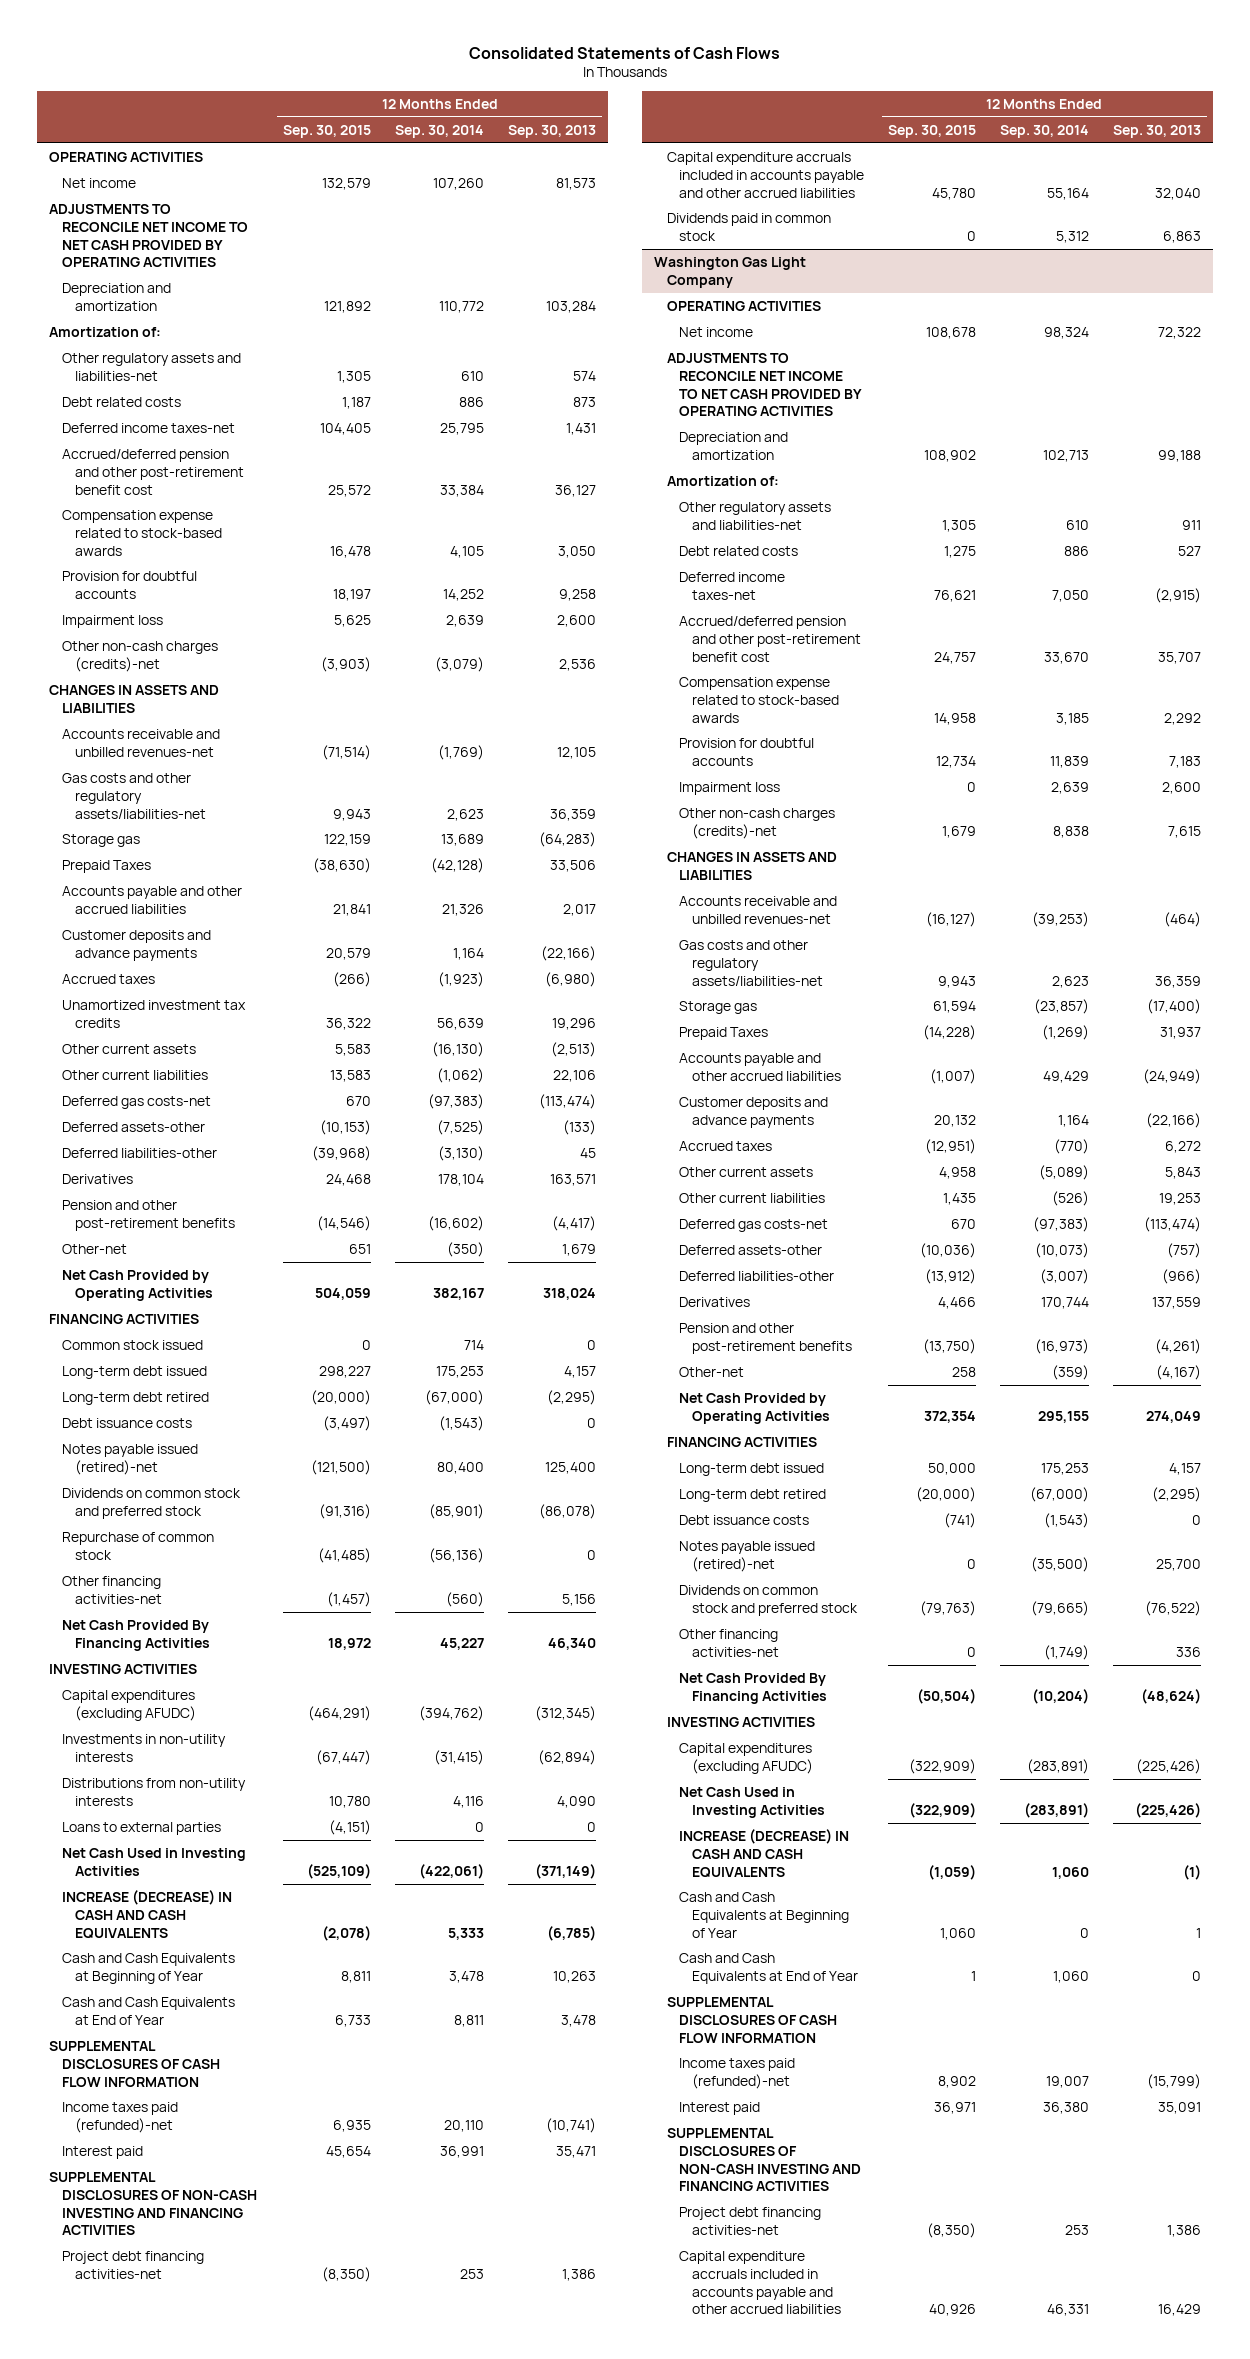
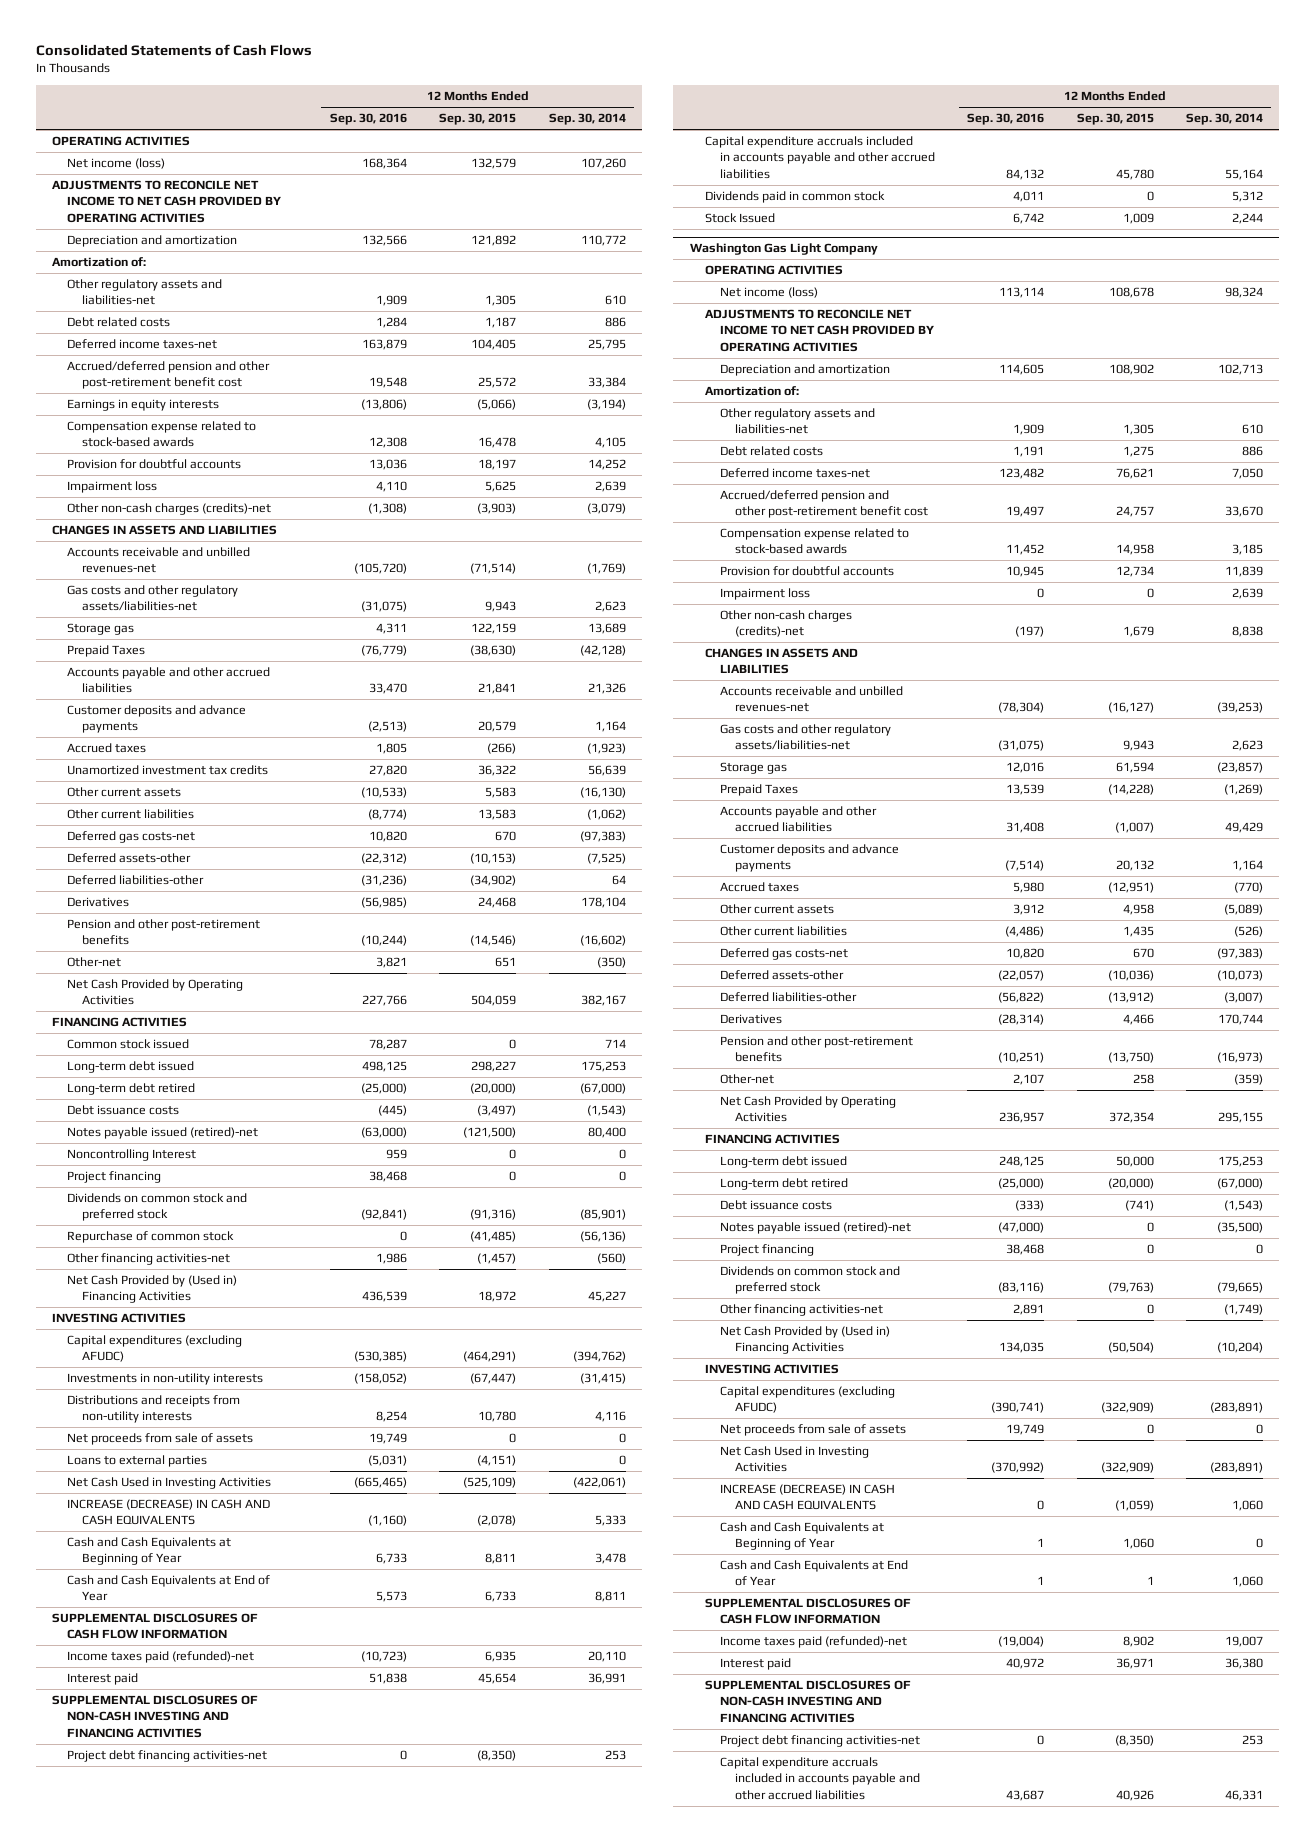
[507,124,596,138] Sep. 30, 2013 -> none
none -> [329,113,407,126] Sep. 30, 2016
[61,177,136,188] Net income -> [67,158,166,170] Net income (loss)
none -> [67,399,220,412] Earnings in equity interests
[312,1145,372,1161] (39,968) -> [470,875,517,887] (34,902)
[438,1145,485,1161] (3,130) -> [611,875,626,886] 64
none -> [67,1149,197,1162] Noncontrolling Interest
none -> [67,1171,162,1184] Project financing
[61,1619,210,1651] Net Cash Provided By Financing Activities -> [67,1275,238,1304] Net Cash Provided by (Used in) Financing Activities
[61,1777,246,1806] Distributions from non-utility interests -> [67,1395,241,1424] Distributions and receipts from non-utility interests
none -> [67,1433,254,1446] Net proceeds from sale of assets
none -> [704,213,775,224] Stock Issued
[679,326,754,337] Net income -> [719,287,818,299] Net income (loss)
none -> [719,1244,814,1257] Project financing
[679,1672,827,1704] Net Cash Provided By Financing Activities -> [719,1326,890,1355] Net Cash Provided by (Used in) Financing Activities
none -> [719,1424,906,1437] Net proceeds from sale of assets

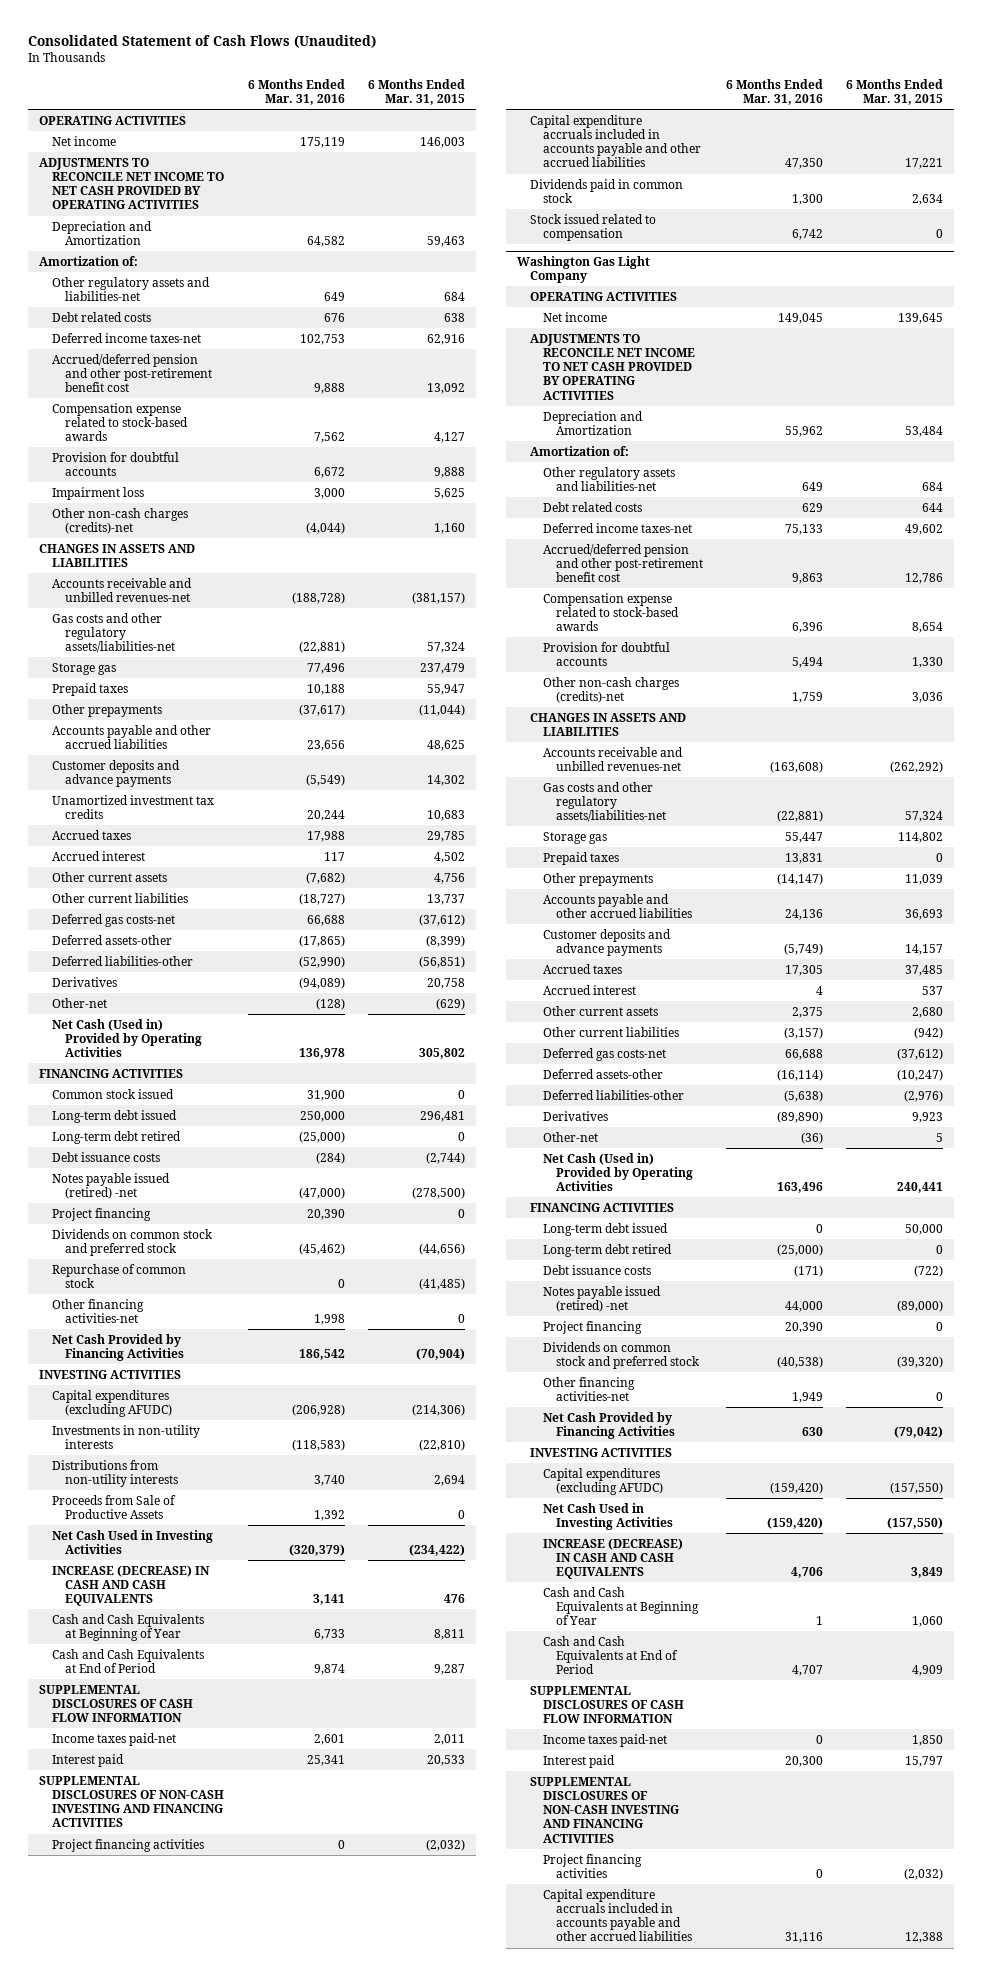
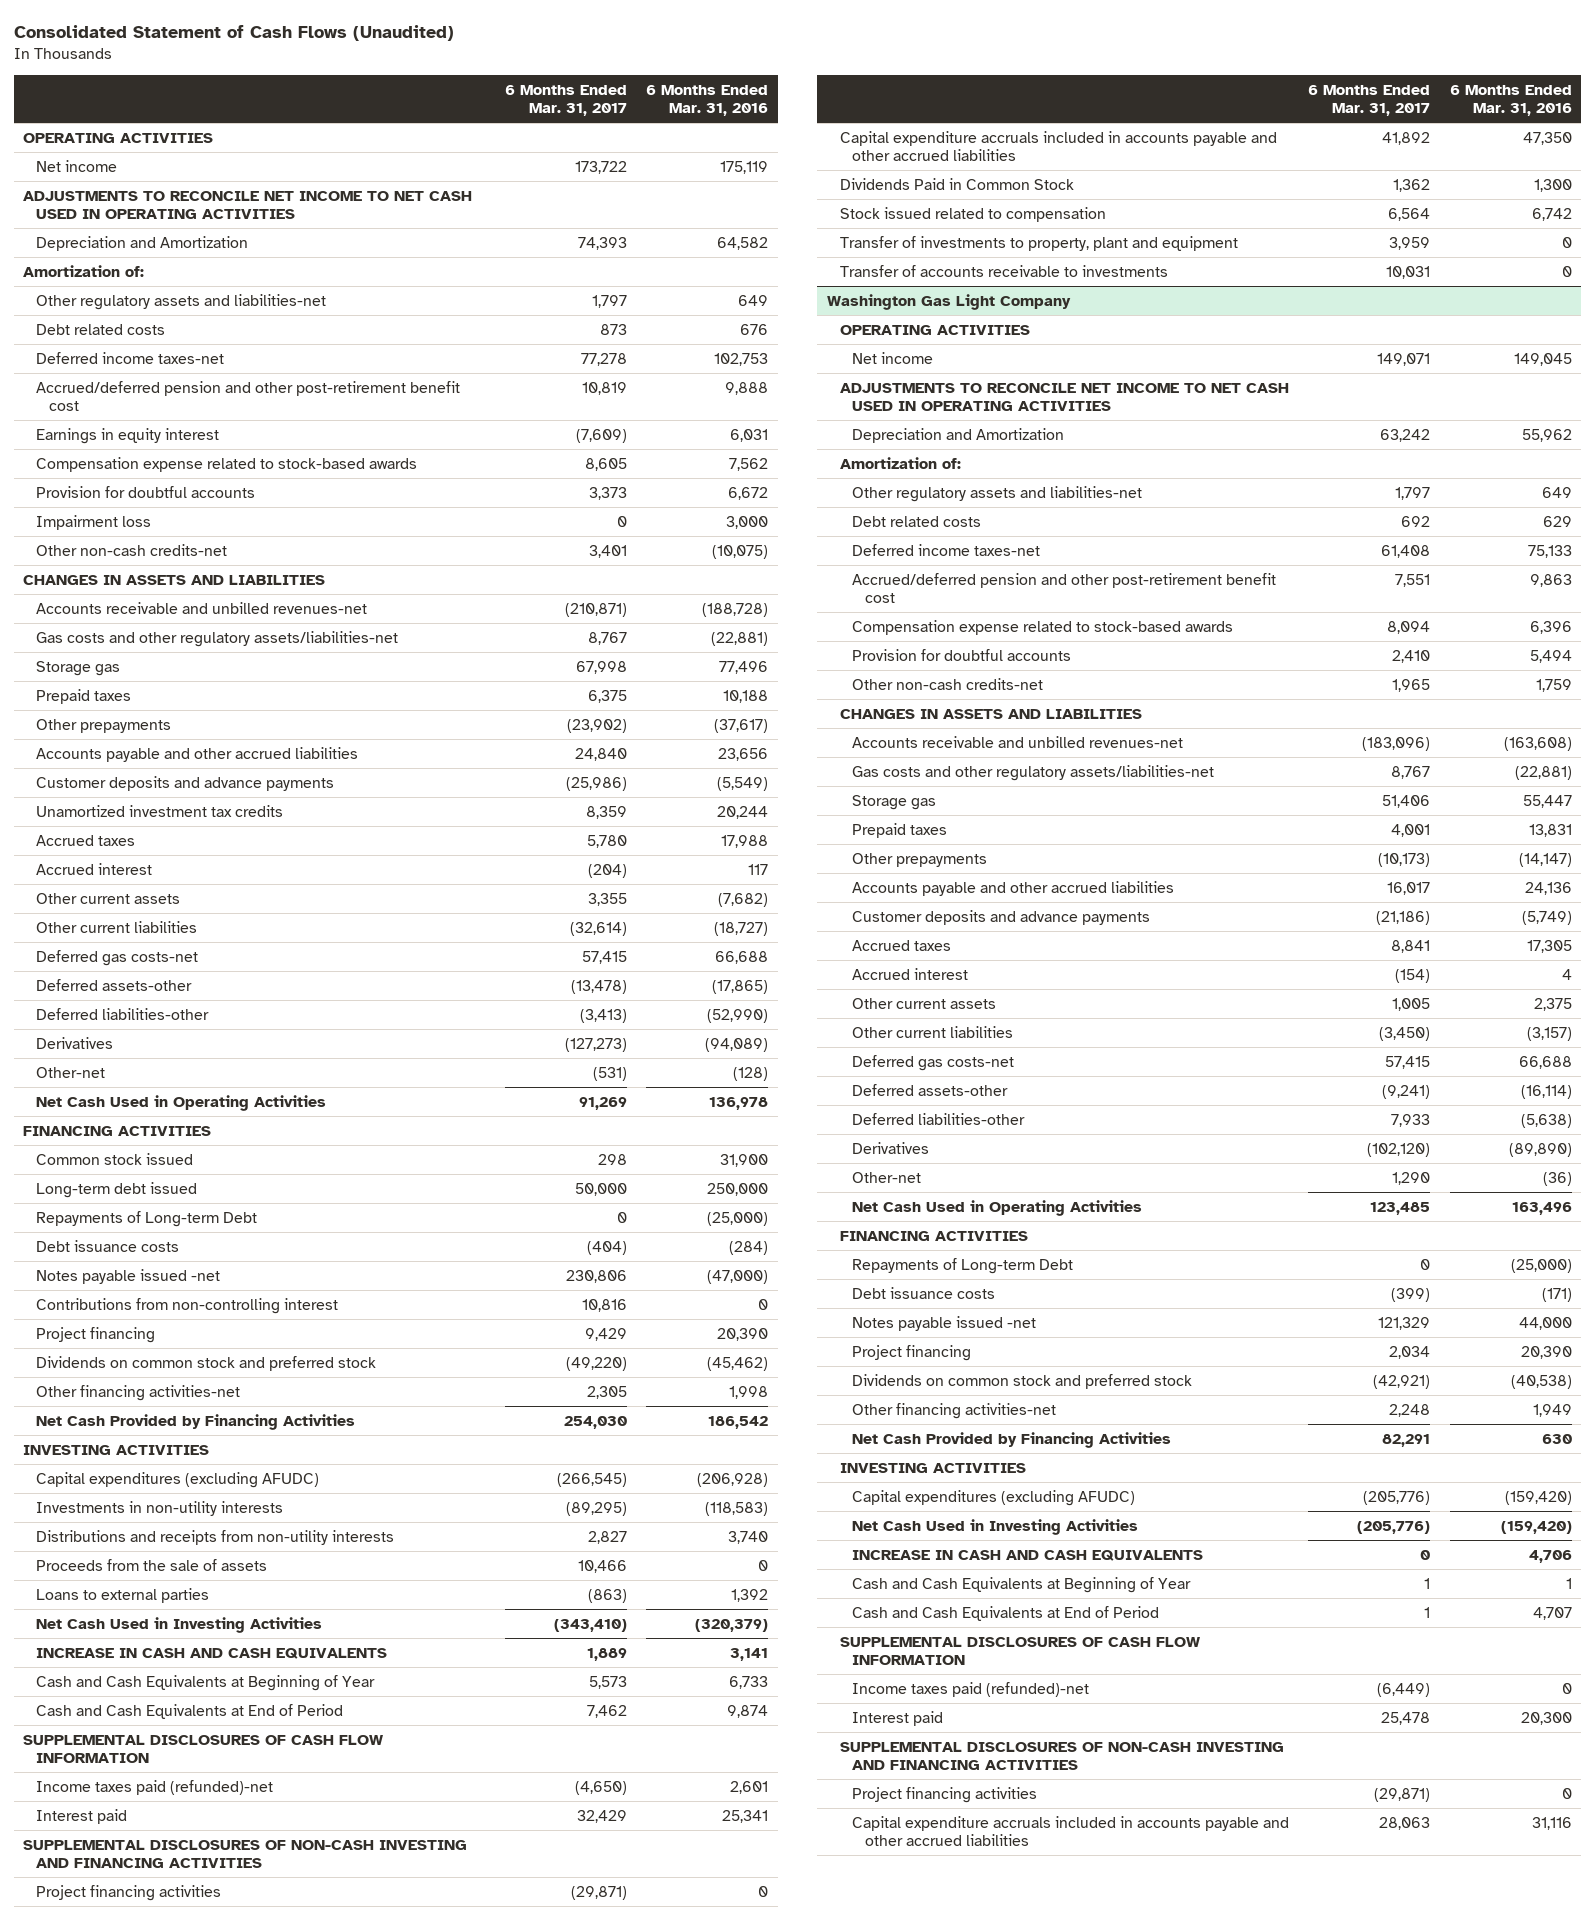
[367,78,465,105] 6 Months Ended Mar. 31, 2015 -> none
none -> [505,84,628,117] 6 Months Ended Mar. 31, 2017
[39,157,224,210] ADJUSTMENTS TO RECONCILE NET INCOME TO NET CASH PROVIDED BY OPERATING ACTIVITIES -> [23,190,473,220] ADJUSTMENTS TO RECONCILE NET INCOME TO NET CASH USED IN OPERATING ACTIVITIES
none -> [36,427,220,444] Earnings in equity interest
[51,507,188,535] Other non-cash charges (credits)-net -> [36,543,228,556] Other non-cash credits-net
[305,522,345,535] (4,044) -> [712,544,769,559] (10,075)
[51,1018,202,1058] Net Cash (Used in) Provided by Operating Activities -> [36,1094,327,1111] Net Cash Used in Operating Activities
[51,1130,181,1144] Long-term debt retired -> [36,1210,258,1227] Repayments of Long-term Debt
[51,1172,170,1200] Notes payable issued (retired) -net -> [36,1268,221,1284] Notes payable issued -net
none -> [36,1297,339,1314] Contributions from non-controlling interest
[51,1263,186,1289] Repurchase of common stock -> none
[51,1459,178,1488] Distributions from non-utility interests -> [36,1529,395,1545] Distributions and receipts from non-utility interests
none -> [36,1558,268,1571] Proceeds from the sale of assets
[51,1494,176,1520] Proceeds from Sale of Productive Assets -> [36,1587,210,1603] Loans to external parties
[51,1564,210,1607] INCREASE (DECREASE) IN CASH AND CASH EQUIVALENTS -> [36,1647,388,1659] INCREASE IN CASH AND CASH EQUIVALENTS
[51,1732,176,1746] Income taxes paid-net -> [36,1779,274,1795] Income taxes paid (refunded)-net
[530,178,684,204] Dividends paid in common stock -> [839,177,1074,190] Dividends Paid in Common Stock
none -> [839,235,1238,251] Transfer of investments to property, plant and equipment
none -> [839,264,1168,277] Transfer of accounts receivable to investments
[530,333,696,400] ADJUSTMENTS TO RECONCILE NET INCOME TO NET CASH PROVIDED BY OPERATING ACTIVITIES -> [839,382,1289,412] ADJUSTMENTS TO RECONCILE NET INCOME TO NET CASH USED IN OPERATING ACTIVITIES
[543,676,680,704] Other non-cash charges (credits)-net -> [852,677,1044,690] Other non-cash credits-net
[543,1152,693,1192] Net Cash (Used in) Provided by Operating Activities -> [852,1199,1143,1216] Net Cash Used in Operating Activities
[543,1222,669,1236] Long-term debt issued -> none
[543,1243,673,1257] Long-term debt retired -> [852,1257,1074,1274] Repayments of Long-term Debt
[543,1285,662,1313] Notes payable issued (retired) -net -> [852,1315,1037,1331] Notes payable issued -net
[543,1537,684,1580] INCREASE (DECREASE) IN CASH AND CASH EQUIVALENTS -> [852,1549,1204,1561] INCREASE IN CASH AND CASH EQUIVALENTS
[543,1733,668,1747] Income taxes paid-net -> [852,1681,1090,1697] Income taxes paid (refunded)-net

